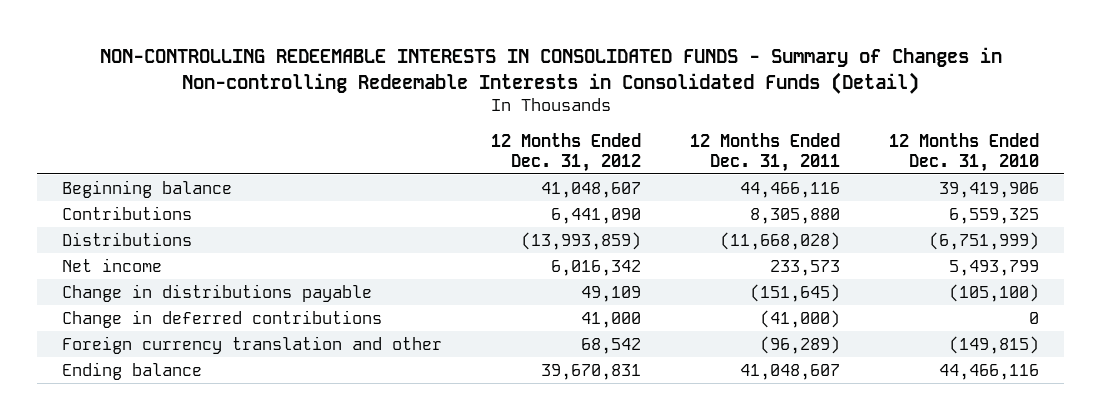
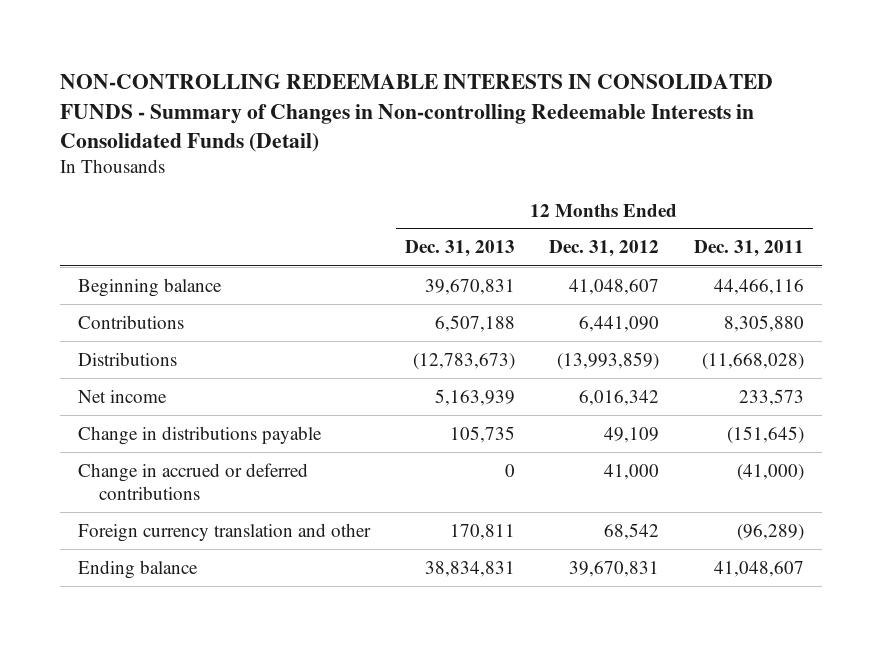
[889,132,1040,172] 12 Months Ended Dec. 31, 2010 -> none
none -> [404,240,515,258] Dec. 31, 2013
[61,309,382,328] Change in deferred contributions -> [77,462,308,500] Change in accrued or deferred contributions

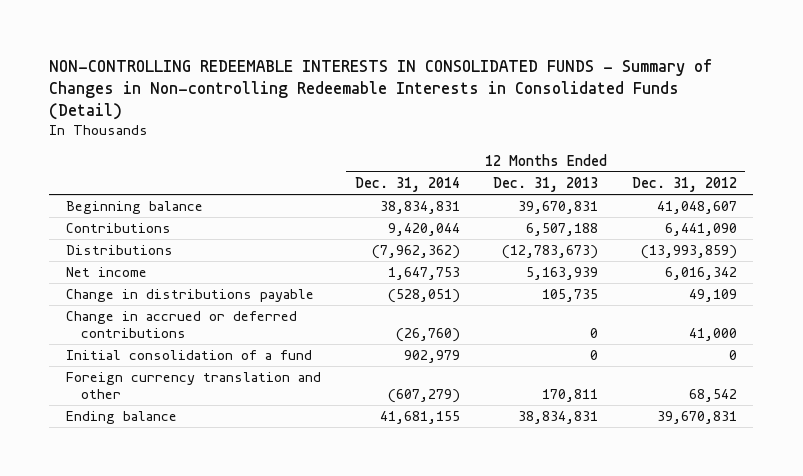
[694,240,805,258] Dec. 31, 2011 -> none
none -> [354,177,460,193] Dec. 31, 2014
none -> [66,350,313,361] Initial consolidation of a fund

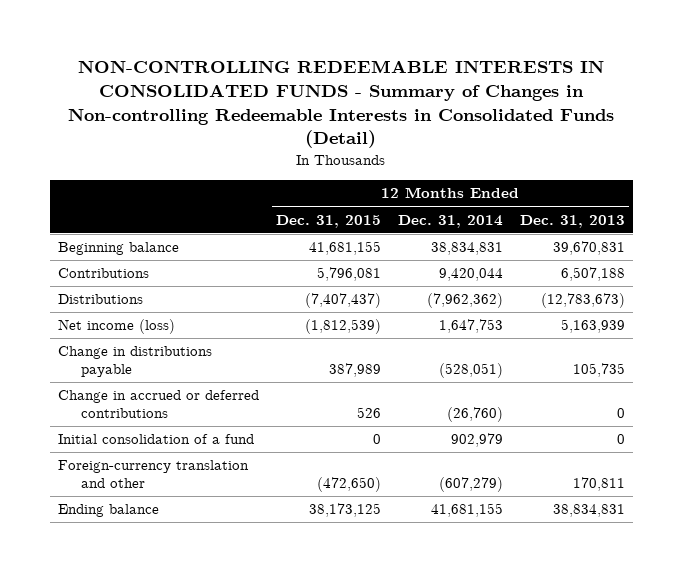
[631,177,737,193] Dec. 31, 2012 -> none
none -> [275,214,381,228] Dec. 31, 2015
[66,267,148,278] Net income -> [58,319,176,335] Net income (loss)
[66,372,322,399] Foreign currency translation and other -> [58,460,250,488] Foreign-currency translation and other

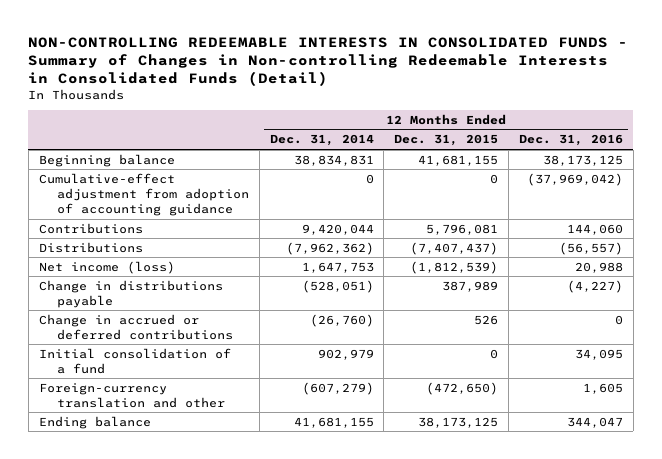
[519,214,625,228] Dec. 31, 2013 -> none
none -> [518,134,623,147] Dec. 31, 2016
none -> [38,172,249,216] Cumulative-effect adjustment from adoption of accounting guidance

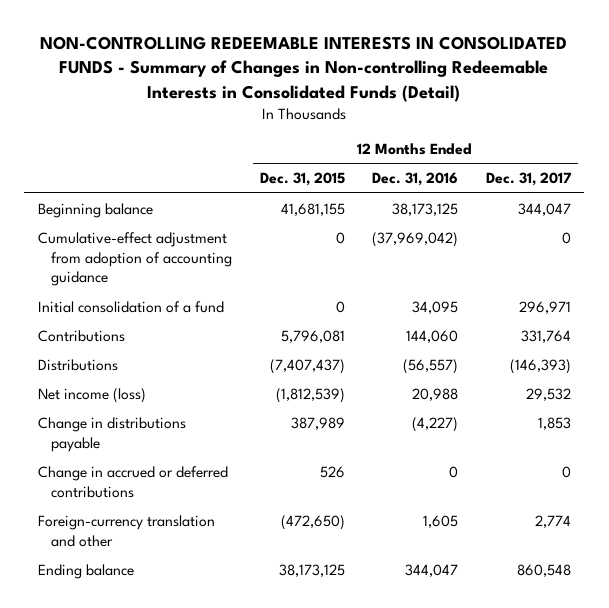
[269,134,374,147] Dec. 31, 2014 -> none
none -> [485,172,572,187] Dec. 31, 2017
[38,347,231,374] Initial consolidation of a fund -> [38,300,225,313] Initial consolidation of a fund

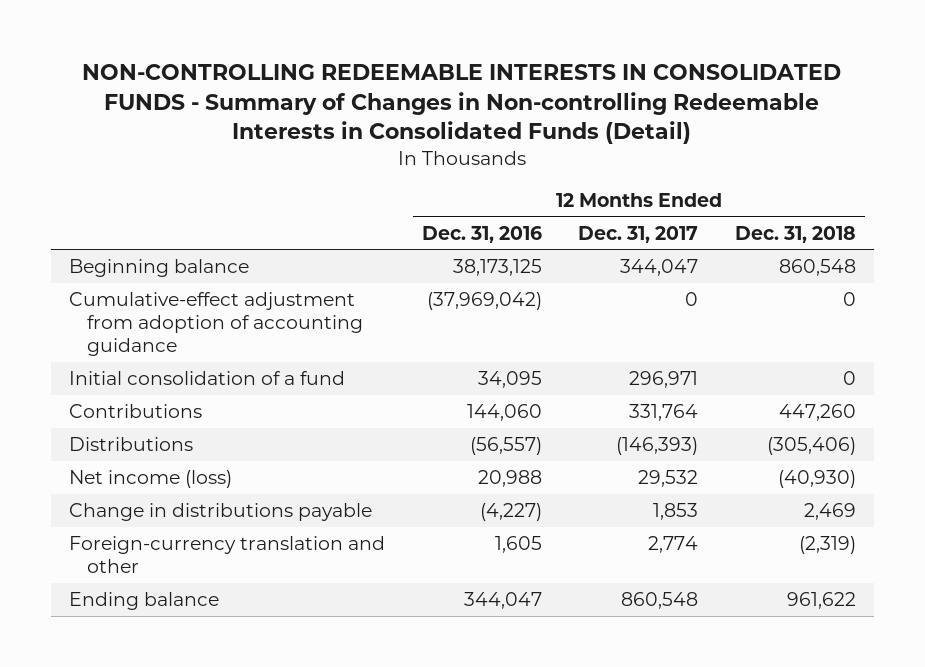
[259,172,345,187] Dec. 31, 2015 -> none
none -> [734,225,856,243] Dec. 31, 2018
[38,465,229,498] Change in accrued or deferred contributions -> none

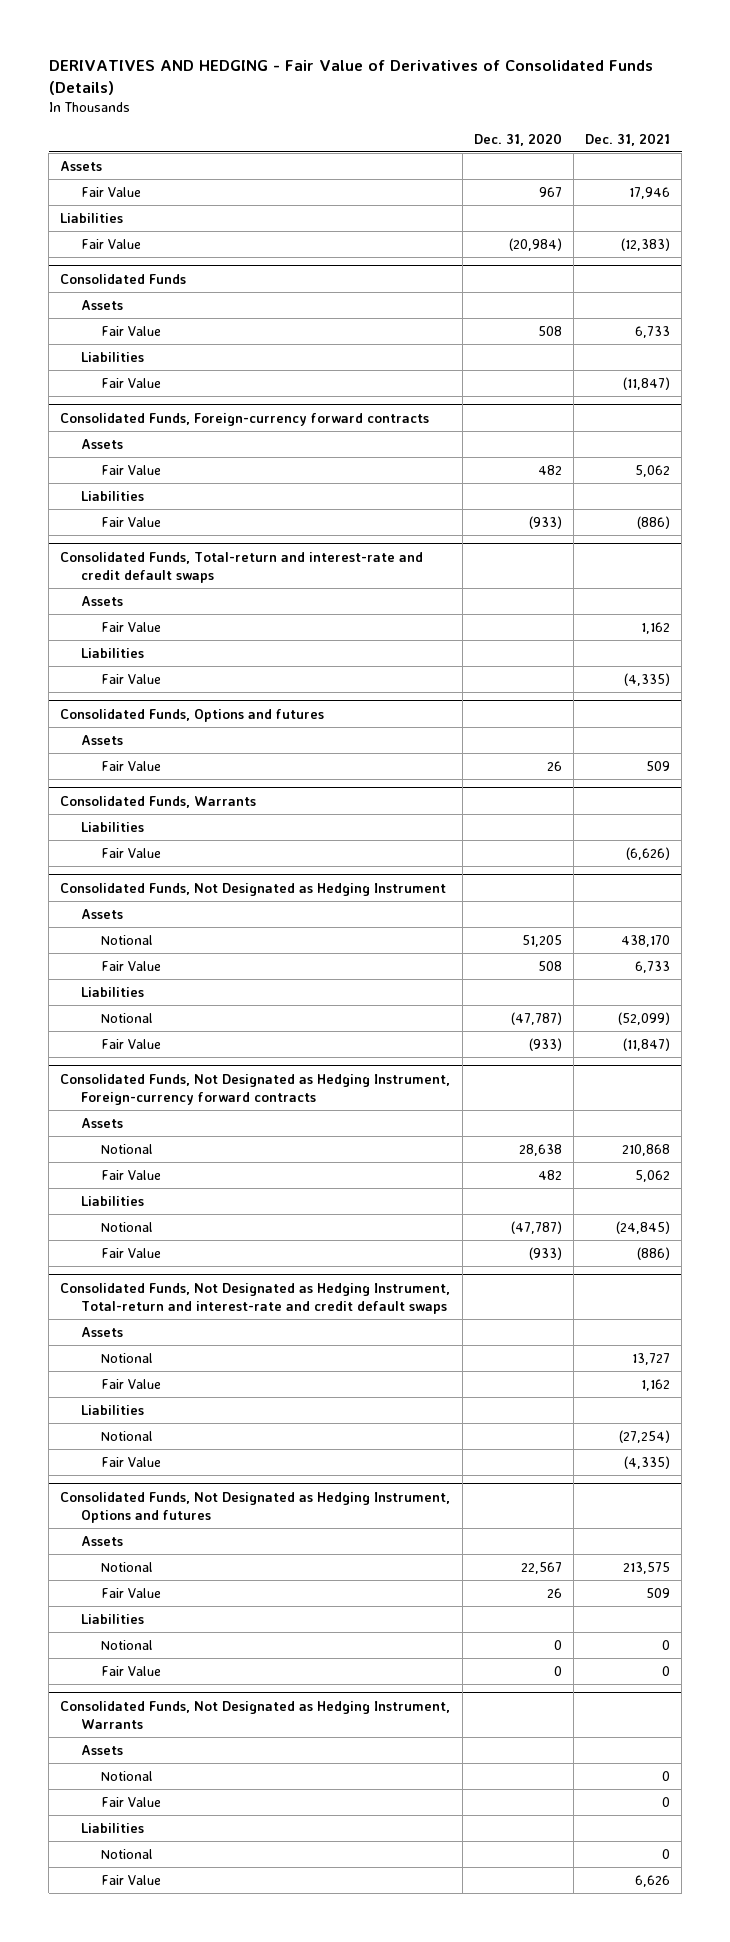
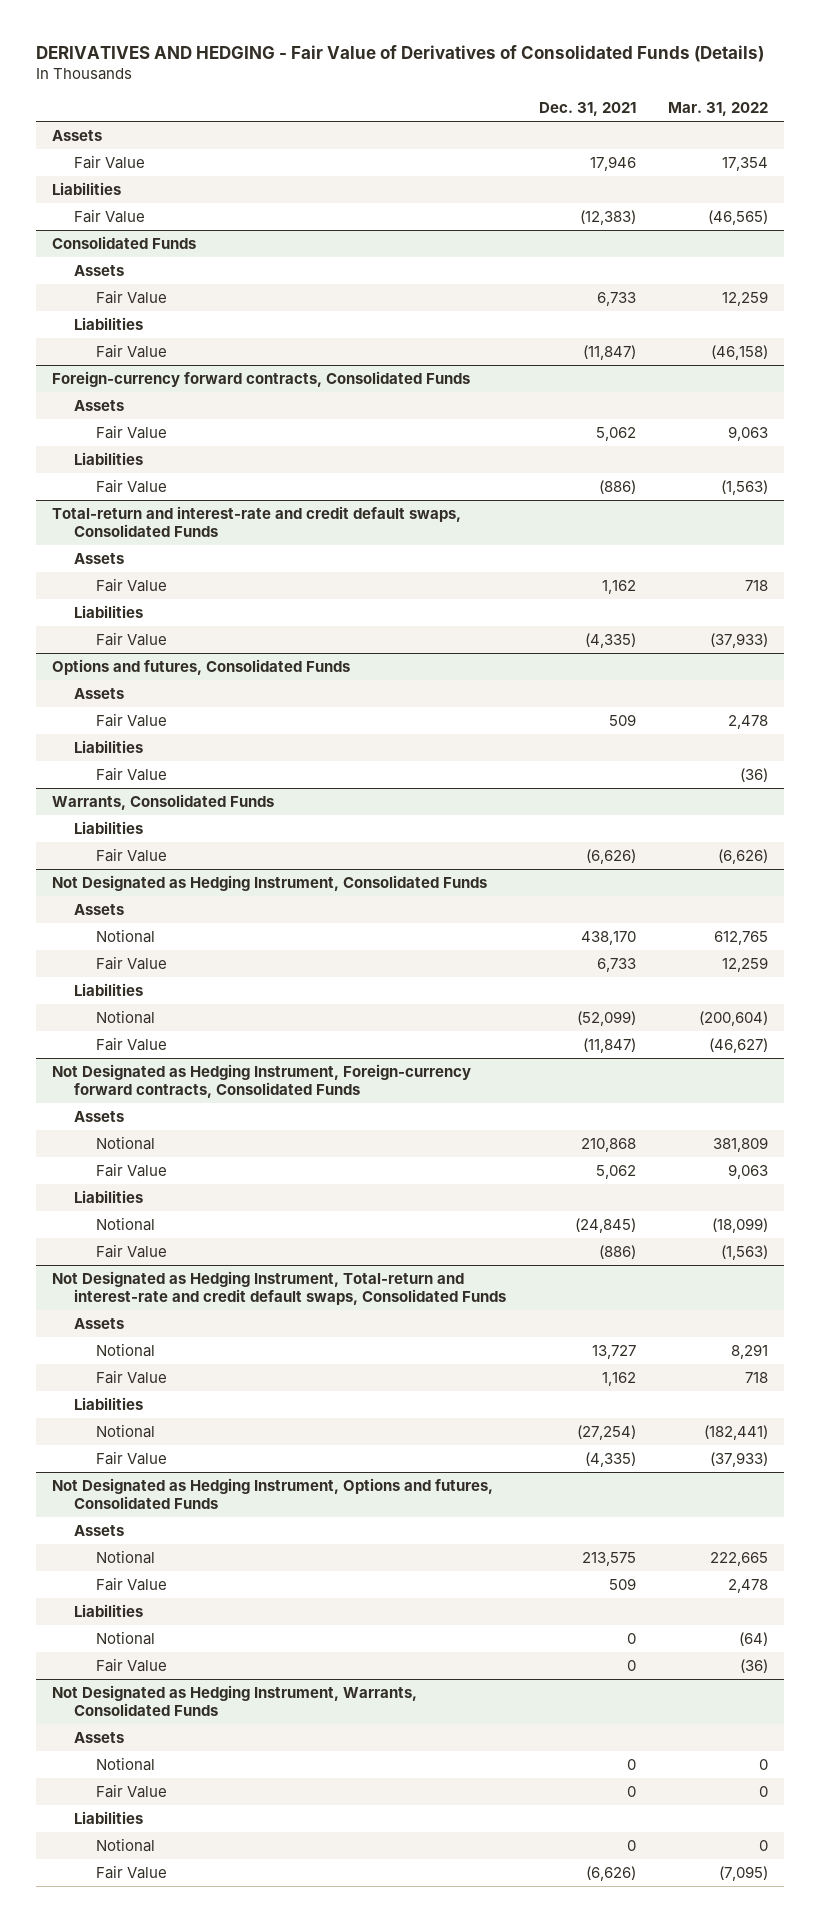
[473,133,562,147] Dec. 31, 2020 -> none
none -> [668,102,769,117] Mar. 31, 2022
[60,412,430,426] Consolidated Funds, Foreign-currency forward contracts -> [52,370,471,387] Foreign-currency forward contracts, Consolidated Funds
[60,551,424,583] Consolidated Funds, Total-return and interest-rate and credit default swaps -> [52,505,462,537] Total-return and interest-rate and credit default swaps, Consolidated Funds
[60,708,325,722] Consolidated Funds, Options and futures -> [52,658,351,675] Options and futures, Consolidated Funds
[60,795,257,808] Consolidated Funds, Warrants -> none
none -> [96,766,168,781] Fair Value
none -> [52,793,275,810] Warrants, Consolidated Funds
none -> [74,820,144,834] Liabilities
[60,882,447,896] Consolidated Funds, Not Designated as Hedging Instrument -> [52,874,488,891] Not Designated as Hedging Instrument, Consolidated Funds
[60,1073,451,1105] Consolidated Funds, Not Designated as Hedging Instrument, Foreign-currency forward contracts -> [52,1063,472,1098] Not Designated as Hedging Instrument, Foreign-currency forward contracts, Consolidated Funds
[60,1282,451,1314] Consolidated Funds, Not Designated as Hedging Instrument, Total-return and interest-rate and credit default swaps -> [52,1270,507,1305] Not Designated as Hedging Instrument, Total-return and interest-rate and credit default swaps, Consolidated Funds
[60,1491,451,1523] Consolidated Funds, Not Designated as Hedging Instrument, Options and futures -> [52,1477,494,1509] Not Designated as Hedging Instrument, Options and futures, Consolidated Funds
[60,1700,451,1729] Consolidated Funds, Not Designated as Hedging Instrument, Warrants -> [52,1684,418,1716] Not Designated as Hedging Instrument, Warrants, Consolidated Funds
[635,1874,671,1887] 6,626 -> [585,1865,636,1881] (6,626)

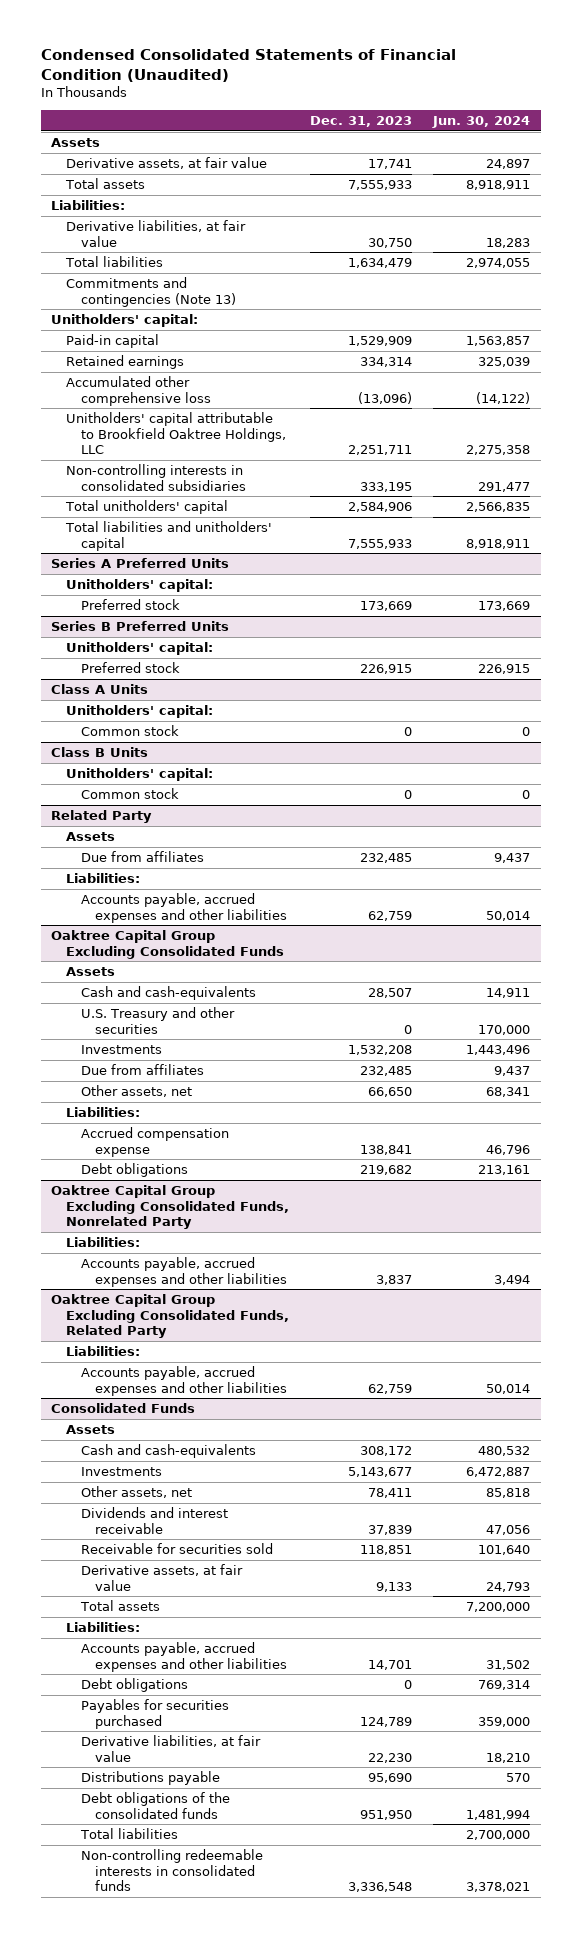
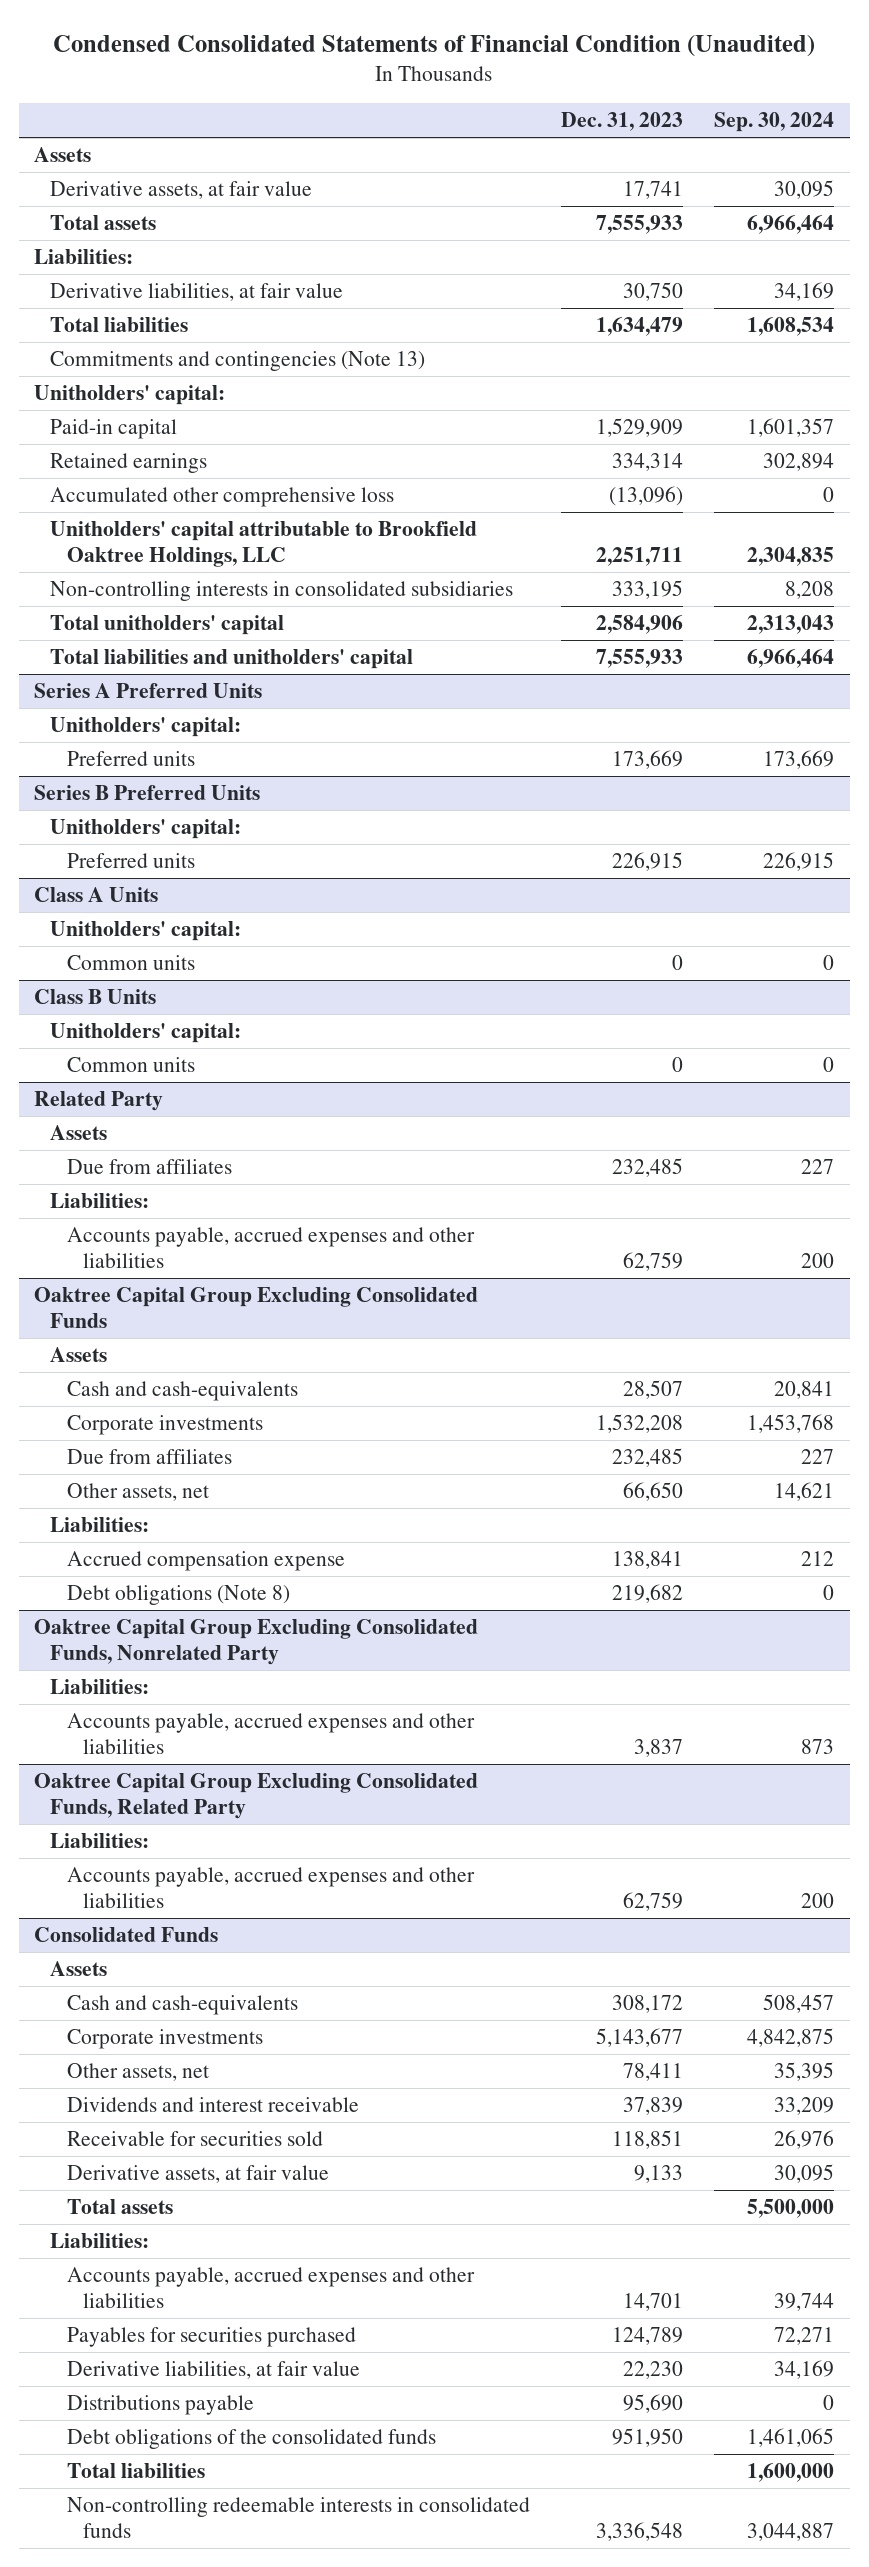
[432,115,531,128] Jun. 30, 2024 -> none
none -> [714,111,835,132] Sep. 30, 2024
[80,599,180,611] Preferred stock -> [66,751,195,767] Preferred units
[80,662,180,674] Preferred stock -> [66,853,195,869] Preferred units
[80,725,179,737] Common stock -> [66,955,195,971] Common units
[80,788,179,800] Common stock -> [66,1057,195,1073] Common units
[80,1007,235,1034] U.S. Treasury and other securities -> none
[80,1045,162,1055] Investments -> [66,1415,263,1436] Corporate investments
[80,1163,188,1178] Debt obligations -> [66,1585,290,1606] Debt obligations (Note 8)
[80,1467,162,1477] Investments -> [66,2029,263,2050] Corporate investments
[80,1678,188,1693] Debt obligations -> none

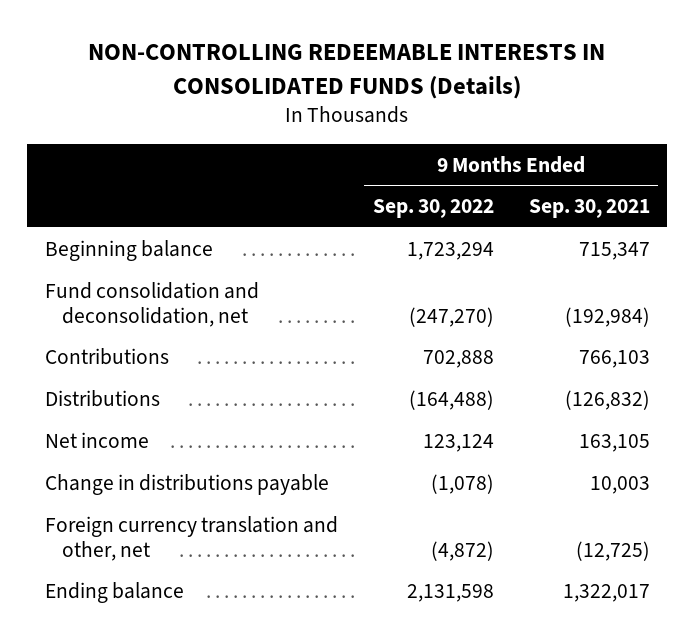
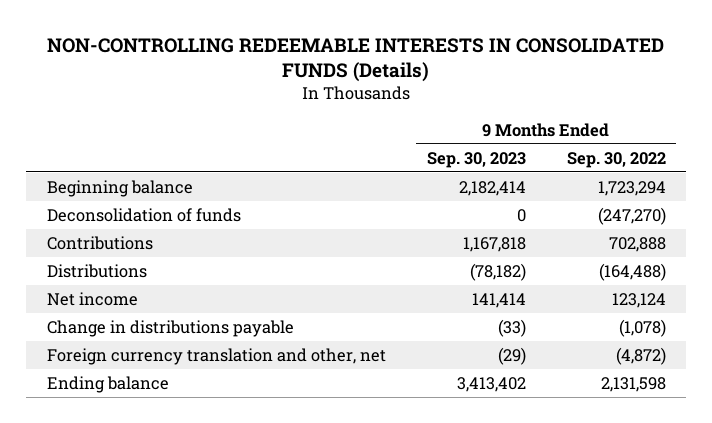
[528,199,650,219] Sep. 30, 2021 -> none
none -> [426,151,526,168] Sep. 30, 2023
[44,281,259,327] Fund consolidation and deconsolidation, net -> [46,207,241,222] Deconsolidation of funds

